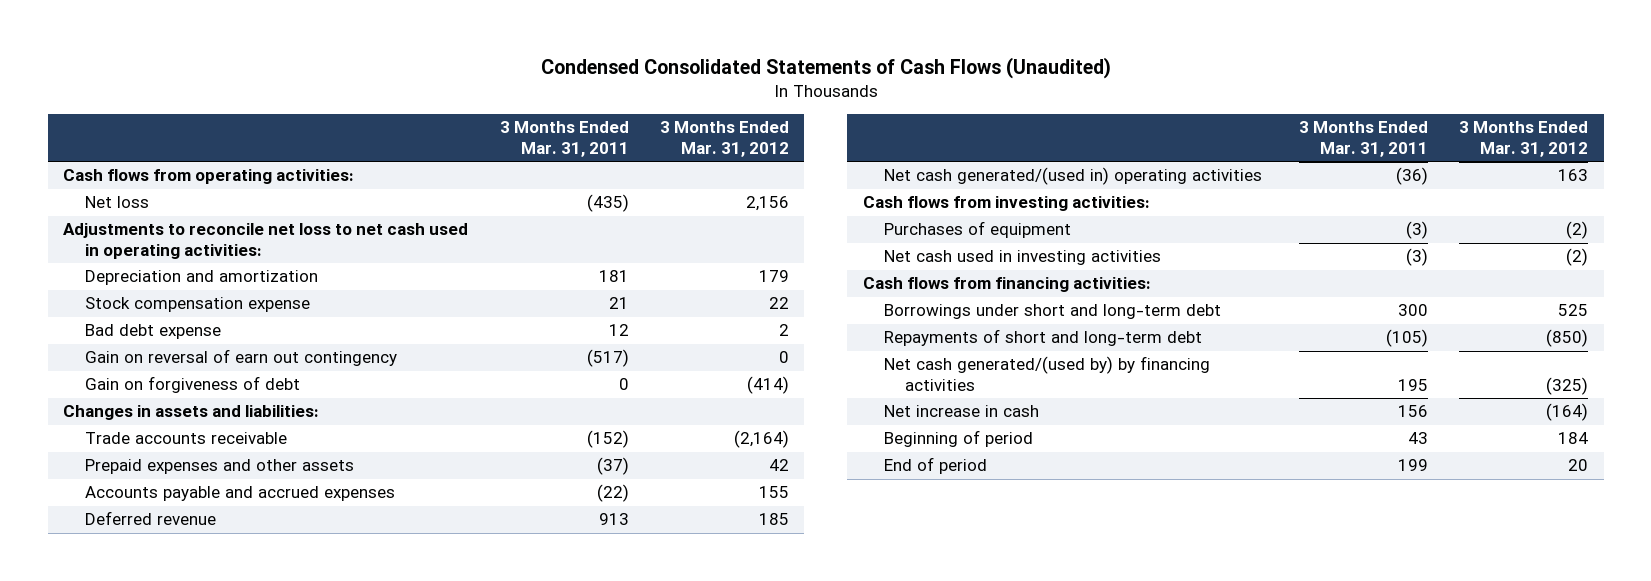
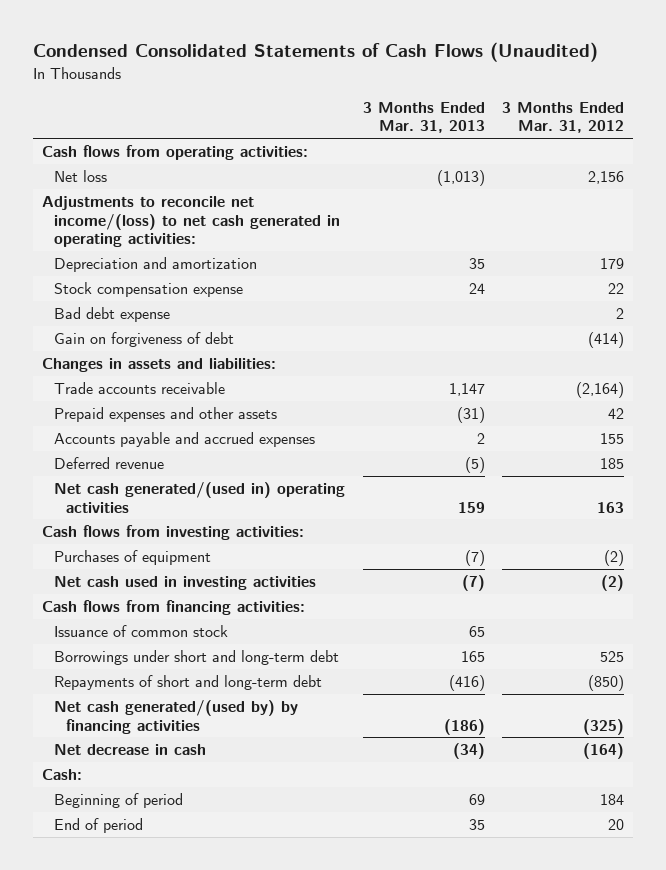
[499,121,629,157] 3 Months Ended Mar. 31, 2011 -> none
none -> [362,101,485,134] 3 Months Ended Mar. 31, 2013
[63,223,469,259] Adjustments to reconcile net loss to net cash used in operating activities: -> [41,195,340,248] Adjustments to reconcile net income/(loss) to net cash generated in operating activities:
[84,349,397,367] Gain on reversal of earn out contingency -> none
none -> [53,624,228,637] Issuance of common stock
[883,405,1039,418] Net increase in cash -> [53,743,206,755] Net decrease in cash
none -> [41,768,82,780] Cash:

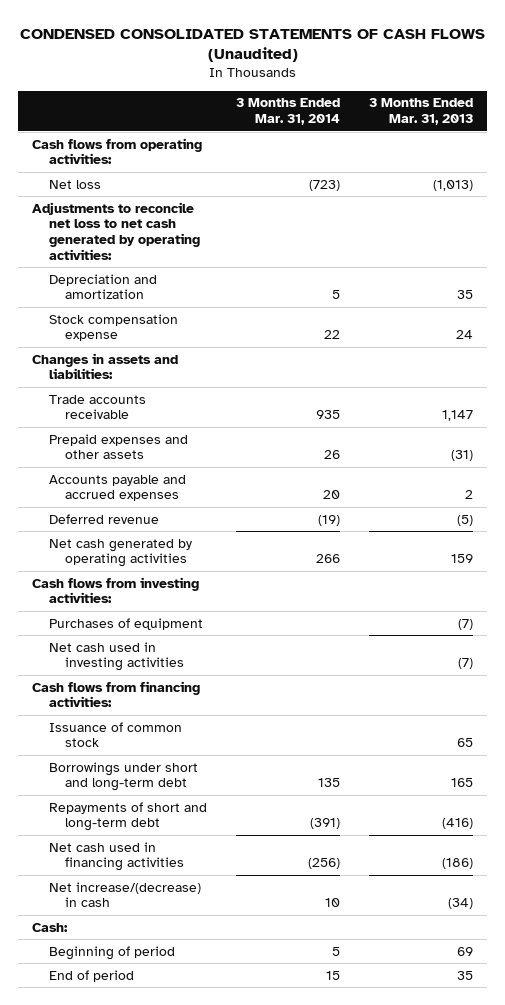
[32,42,598,63] Condensed Consolidated Statements of Cash Flows (Unaudited) -> [19,28,485,63] CONDENSED CONSOLIDATED STATEMENTS OF CASH FLOWS (Unaudited)
[502,101,625,134] 3 Months Ended Mar. 31, 2012 -> none
none -> [235,98,340,125] 3 Months Ended Mar. 31, 2014
[41,195,340,248] Adjustments to reconcile net income/(loss) to net cash generated in operating activities: -> [32,201,200,260] Adjustments to reconcile net loss to net cash generated by operating activities:
[53,306,170,322] Bad debt expense -> none
[53,331,234,347] Gain on forgiveness of debt -> none
[53,481,345,513] Net cash generated/(used in) operating activities -> [48,538,192,568] Net cash generated by operating activities
[53,699,298,734] Net cash generated/(used by) by financing activities -> [48,841,185,872] Net cash used in financing activities
[53,743,206,755] Net decrease in cash -> [48,881,201,908] Net increase/(decrease) in cash

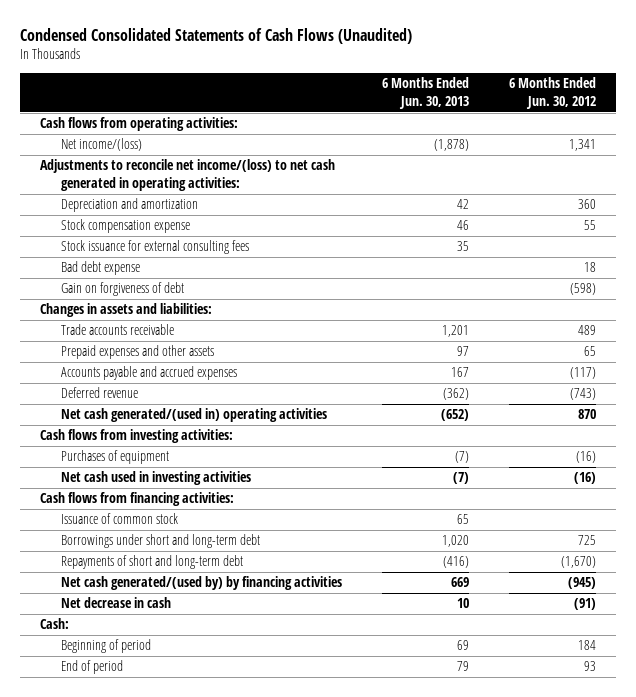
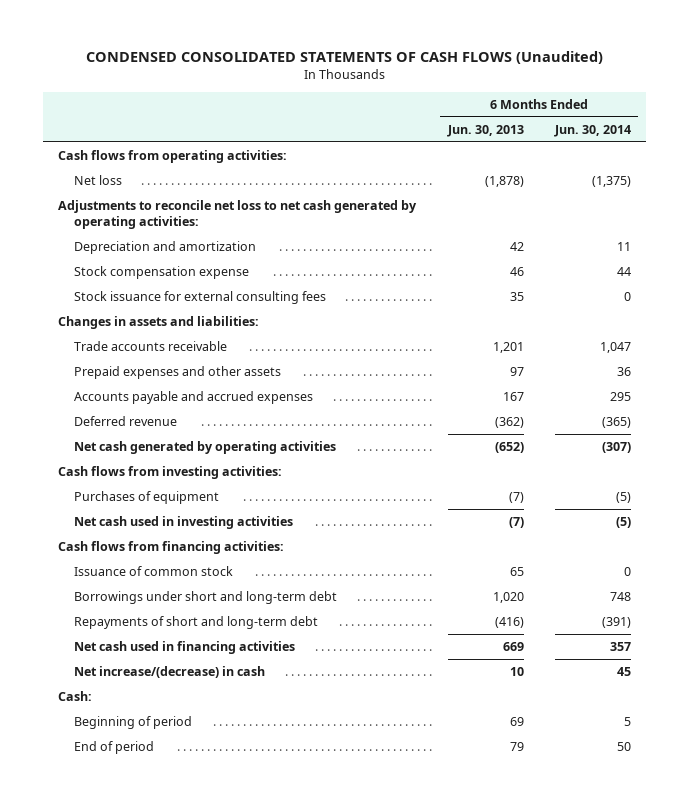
[19,27,412,44] Condensed Consolidated Statements of Cash Flows (Unaudited) -> [85,51,603,65] CONDENSED CONSOLIDATED STATEMENTS OF CASH FLOWS (Unaudited)
[508,77,596,109] 6 Months Ended Jun. 30, 2012 -> none
none -> [553,124,631,137] Jun. 30, 2014
[60,138,142,152] Net income/(loss) -> [73,174,122,185] Net loss
[39,159,335,192] Adjustments to reconcile net income/(loss) to net cash generated in operating activities: -> [58,199,418,230] Adjustments to reconcile net loss to net cash generated by operating activities:
[60,261,140,276] Bad debt expense -> none
[60,282,184,297] Gain on forgiveness of debt -> none
[60,408,327,423] Net cash generated/(used in) operating activities -> [73,440,336,454] Net cash generated by operating activities
[60,576,342,591] Net cash generated/(used by) by financing activities -> [73,640,295,654] Net cash used in financing activities
[60,597,171,609] Net decrease in cash -> [73,665,265,678] Net increase/(decrease) in cash

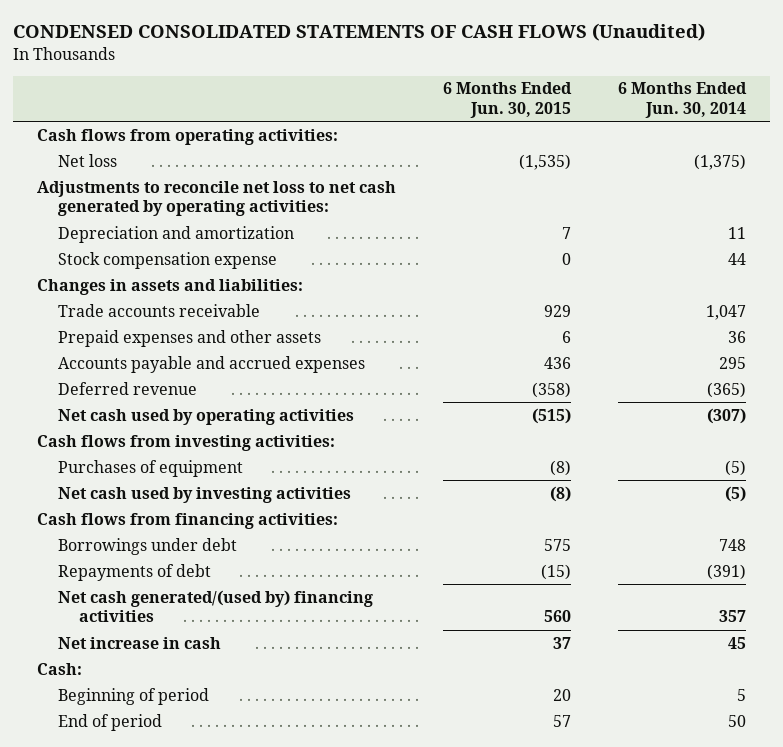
[446,124,524,137] Jun. 30, 2013 -> none
none -> [442,82,572,119] 6 Months Ended Jun. 30, 2015
[73,290,326,304] Stock issuance for external consulting fees -> none
[73,440,336,454] Net cash generated by operating activities -> [58,408,355,425] Net cash used by operating activities
[73,515,293,529] Net cash used in investing activities -> [58,486,352,503] Net cash used by investing activities
[73,565,233,576] Issuance of common stock -> none
[73,590,337,604] Borrowings under short and long-term debt -> [58,537,238,555] Borrowings under debt
[73,615,318,629] Repayments of short and long-term debt -> [58,563,212,581] Repayments of debt
[73,640,295,654] Net cash used in financing activities -> [58,589,374,623] Net cash generated/(used by) financing activities
[73,665,265,678] Net increase/(decrease) in cash -> [58,636,222,649] Net increase in cash

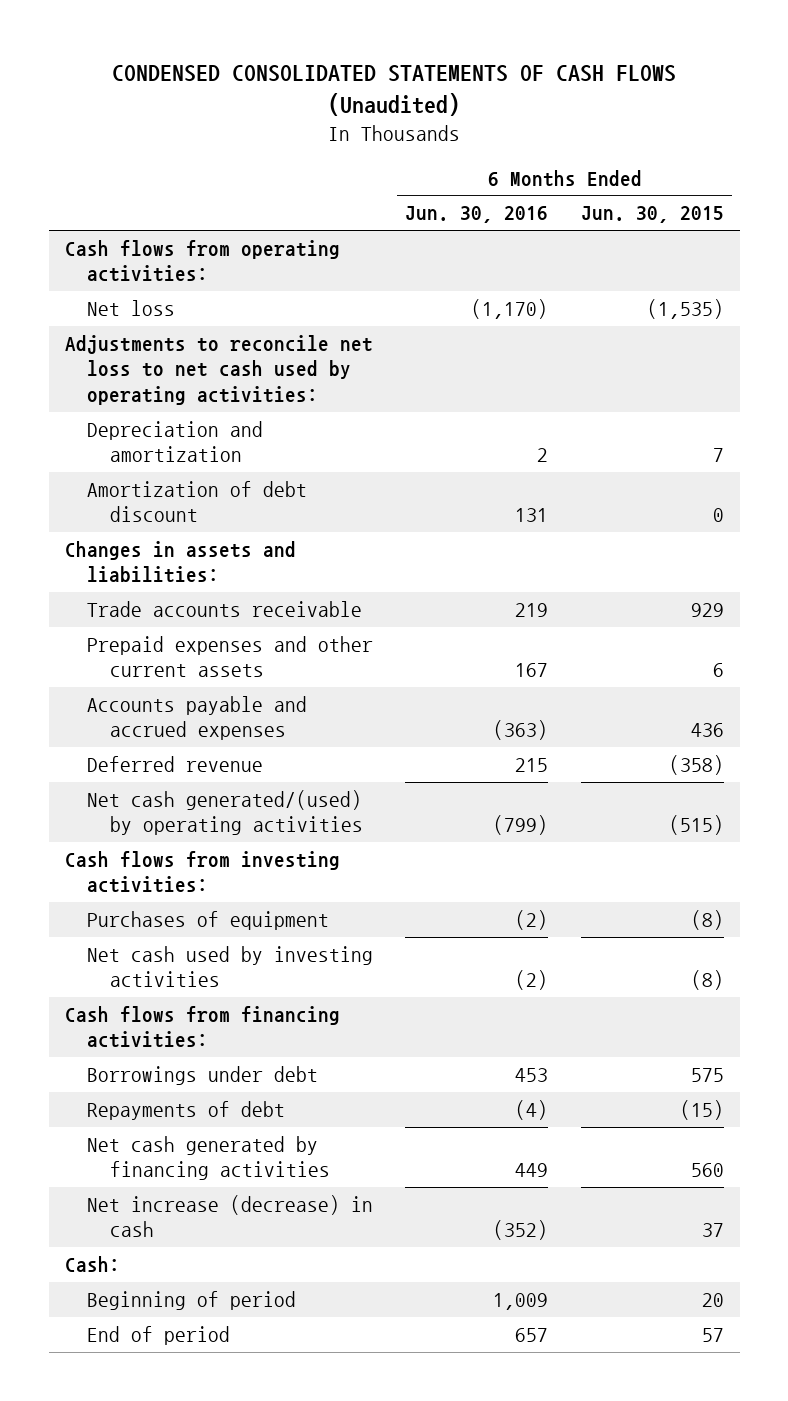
[618,82,748,119] 6 Months Ended Jun. 30, 2014 -> none
none -> [405,206,549,224] Jun. 30, 2016
[36,180,396,217] Adjustments to reconcile net loss to net cash generated by operating activities: -> [64,334,373,406] Adjustments to reconcile net loss to net cash used by operating activities:
[58,251,278,269] Stock compensation expense -> none
none -> [87,480,308,523] Amortization of debt discount
[58,329,322,347] Prepaid expenses and other assets -> [87,635,374,678] Prepaid expenses and other current assets
[58,408,355,425] Net cash used by operating activities -> [87,789,363,836] Net cash generated/(used) by operating activities
[58,589,374,623] Net cash generated/(used by) financing activities -> [87,1135,330,1181] Net cash generated by financing activities
[58,636,222,649] Net increase in cash -> [87,1194,374,1238] Net increase (decrease) in cash

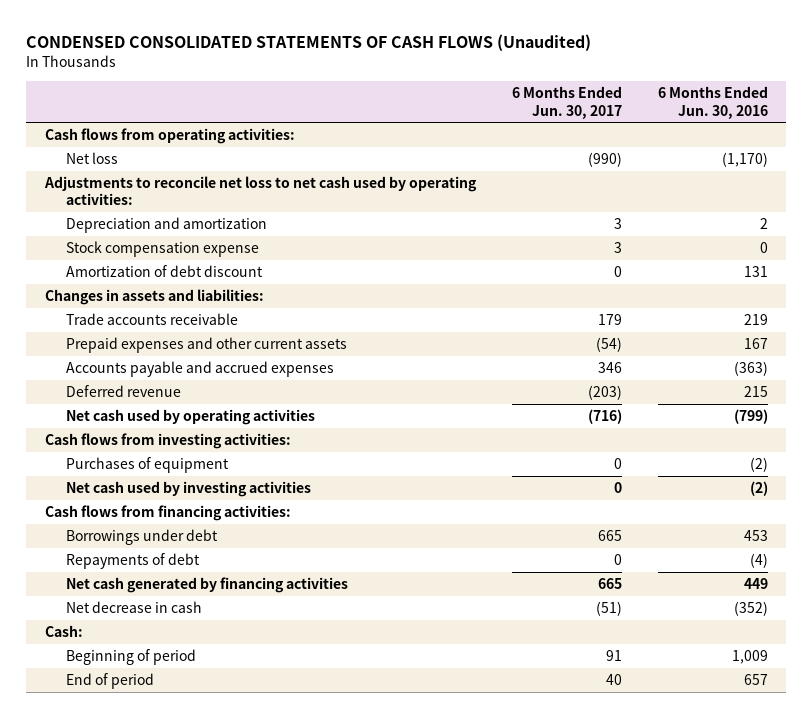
[580,206,724,224] Jun. 30, 2015 -> none
none -> [511,86,622,119] 6 Months Ended Jun. 30, 2017
none -> [66,241,260,258] Stock compensation expense
[87,789,363,836] Net cash generated/(used) by operating activities -> [66,409,316,426] Net cash used by operating activities
[87,1194,374,1238] Net increase (decrease) in cash -> [66,601,203,614] Net decrease in cash

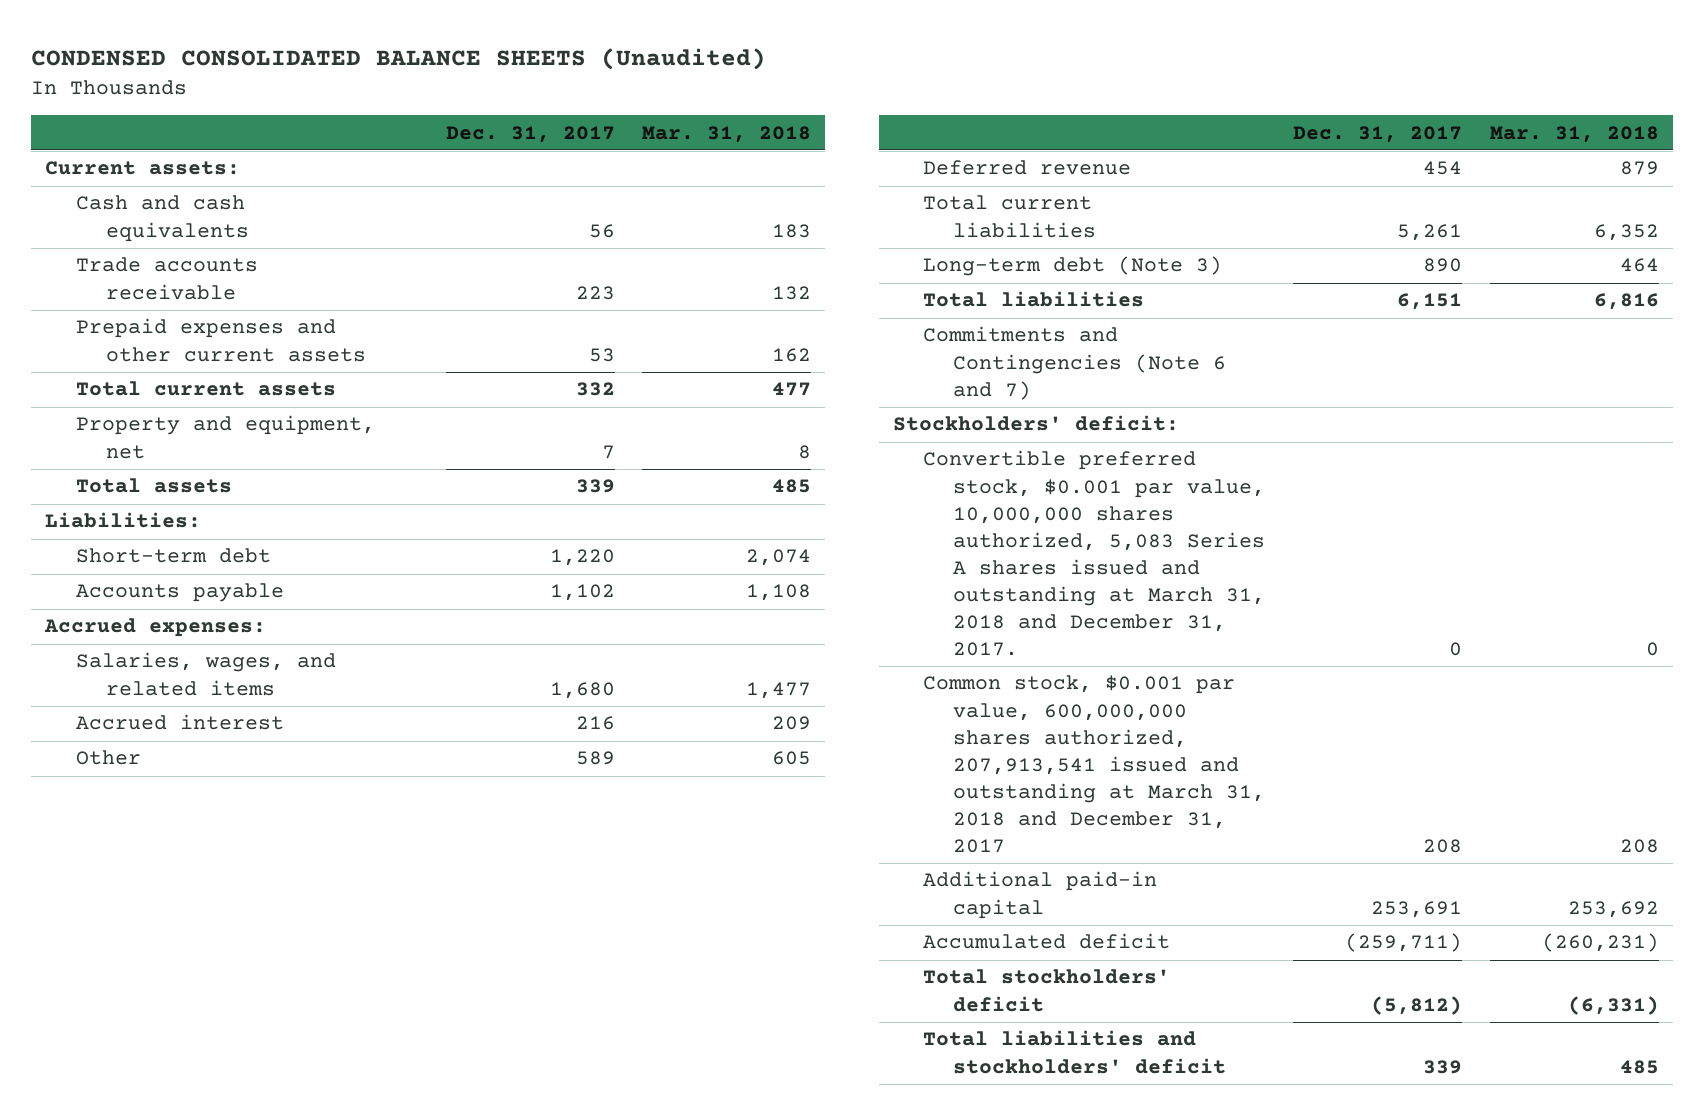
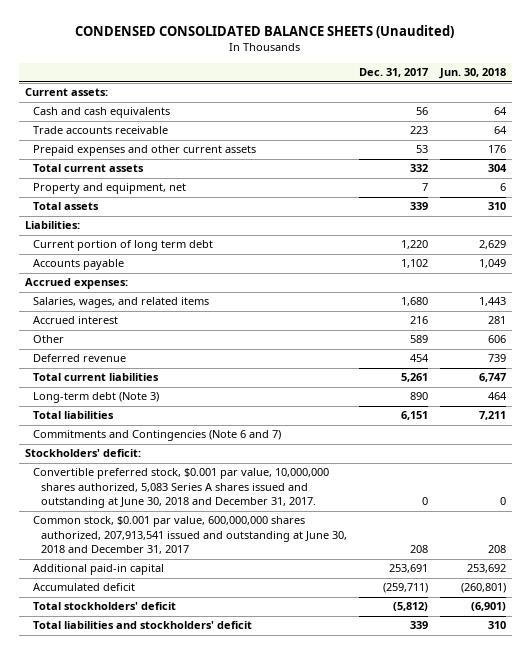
[642,125,812,143] Mar. 31, 2018 -> none
none -> [438,68,506,80] Jun. 30, 2018
[75,548,271,564] Short-term debt -> [33,240,214,252] Current portion of long term debt
[923,450,1266,656] Convertible preferred stock, $0.001 par value, 10,000,000 shares authorized, 5,083 Series A shares issued and outstanding at March 31, 2018 and December 31, 2017. -> [33,468,330,509] Convertible preferred stock, $0.001 par value, 10,000,000 shares authorized, 5,083 Series A shares issued and outstanding at June 30, 2018 and December 31, 2017.
[923,675,1266,853] Common stock, $0.001 par value, 600,000,000 shares authorized, 207,913,541 issued and outstanding at March 31, 2018 and December 31, 2017 -> [33,516,348,555] Common stock, $0.001 par value, 600,000,000 shares authorized, 207,913,541 issued and outstanding at June 30, 2018 and December 31, 2017

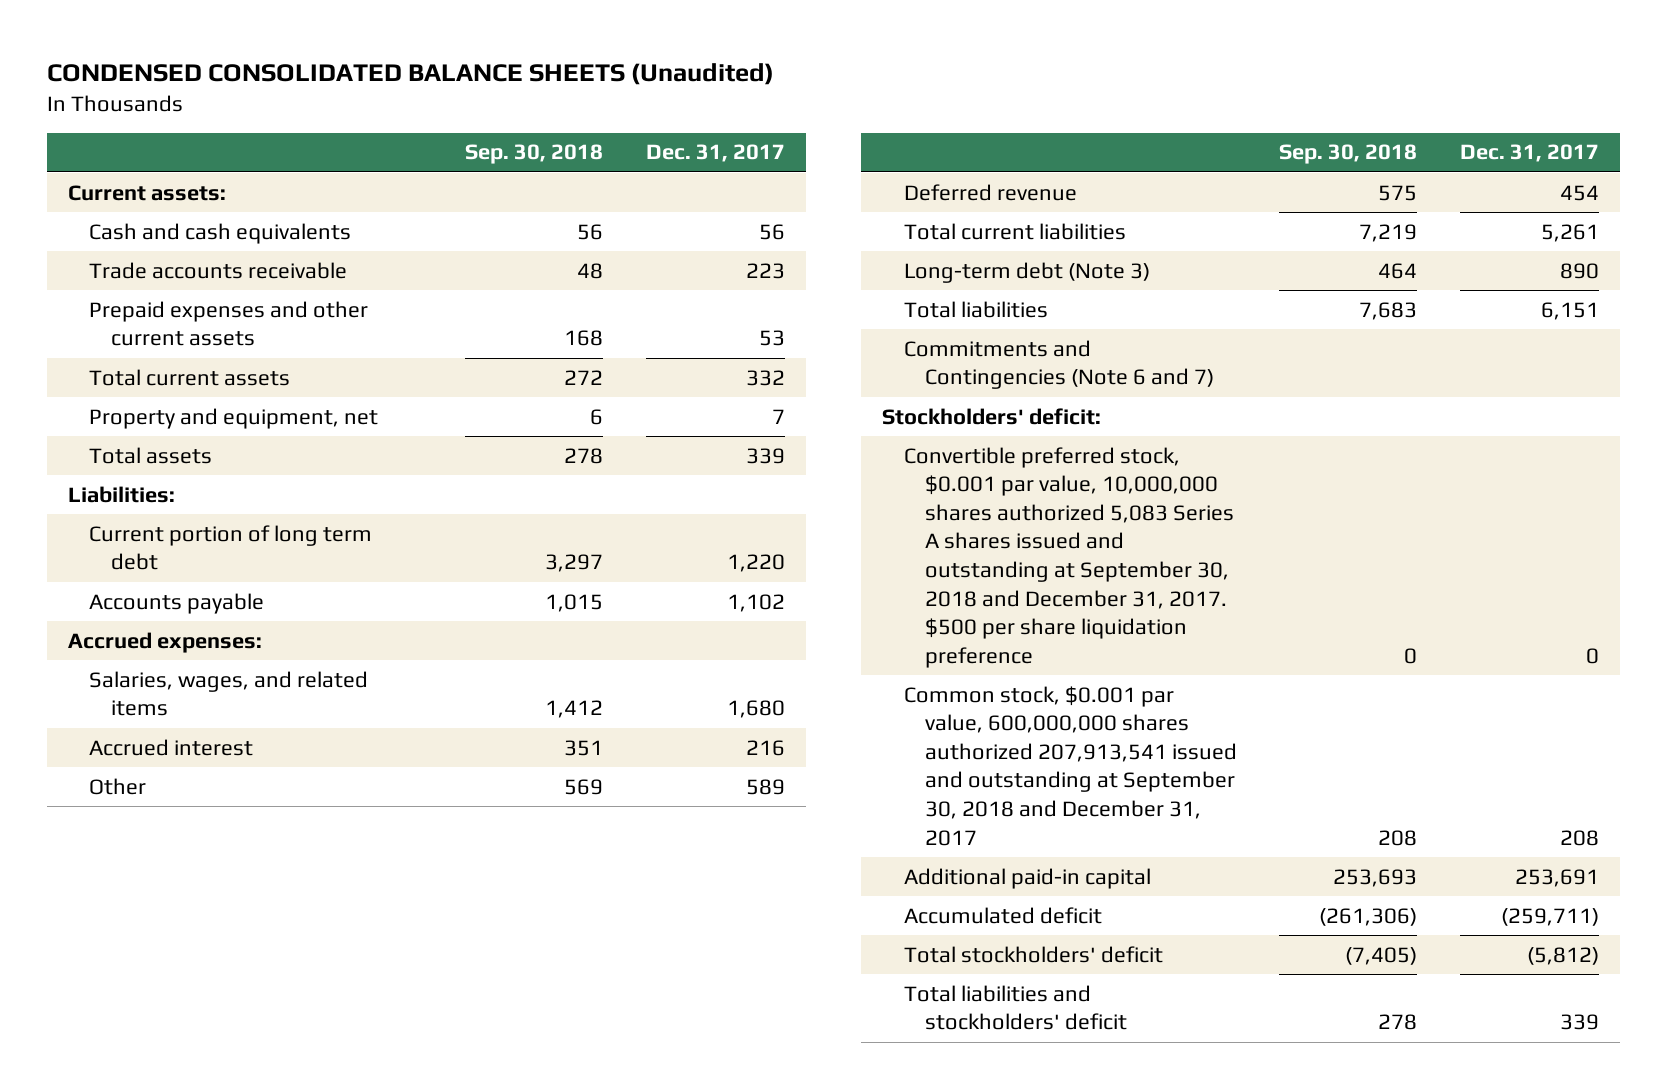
[438,68,506,80] Jun. 30, 2018 -> none
none -> [465,144,604,165] Sep. 30, 2018
[33,468,330,509] Convertible preferred stock, $0.001 par value, 10,000,000 shares authorized, 5,083 Series A shares issued and outstanding at June 30, 2018 and December 31, 2017. -> [903,446,1235,668] Convertible preferred stock, $0.001 par value, 10,000,000 shares authorized 5,083 Series A shares issued and outstanding at September 30, 2018 and December 31, 2017. $500 per share liquidation preference
[33,516,348,555] Common stock, $0.001 par value, 600,000,000 shares authorized, 207,913,541 issued and outstanding at June 30, 2018 and December 31, 2017 -> [903,685,1238,846] Common stock, $0.001 par value, 600,000,000 shares authorized 207,913,541 issued and outstanding at September 30, 2018 and December 31, 2017

